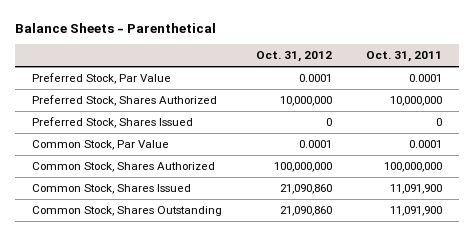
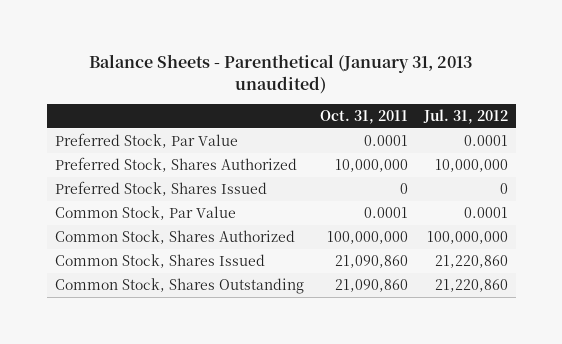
[14,22,216,33] Balance Sheets - Parenthetical -> [89,54,473,95] Balance Sheets - Parenthetical (January 31, 2013 unaudited)
[255,51,332,63] Oct. 31, 2012 -> none
none -> [422,108,508,124] Jul. 31, 2012
[390,184,443,195] 11,091,900 -> [334,254,408,268] 21,090,860
[390,206,443,217] 11,091,900 -> [334,278,408,292] 21,090,860

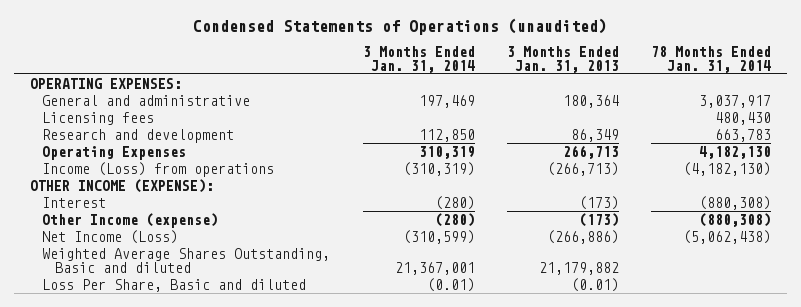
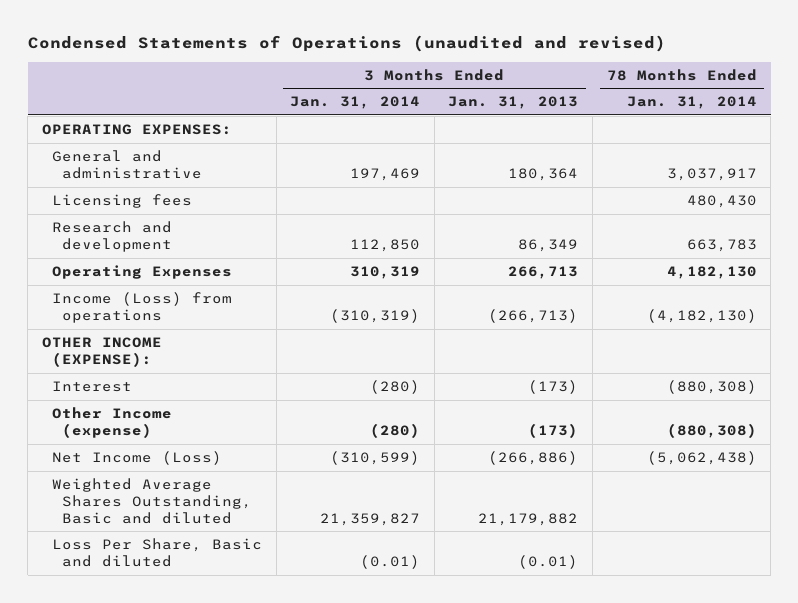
[193,17,608,35] Condensed Statements of Operations (unaudited) -> [27,35,666,53] Condensed Statements of Operations (unaudited and revised)
[394,261,475,275] 21,367,001 -> [320,512,421,526] 21,359,827

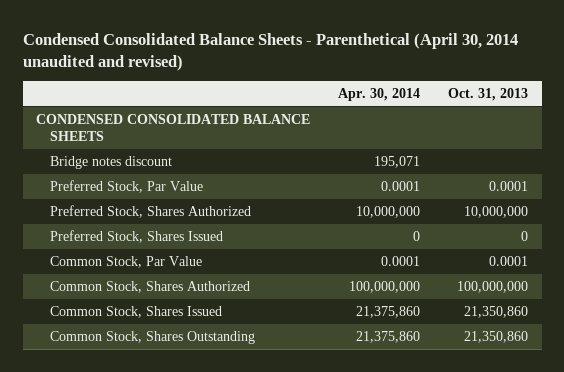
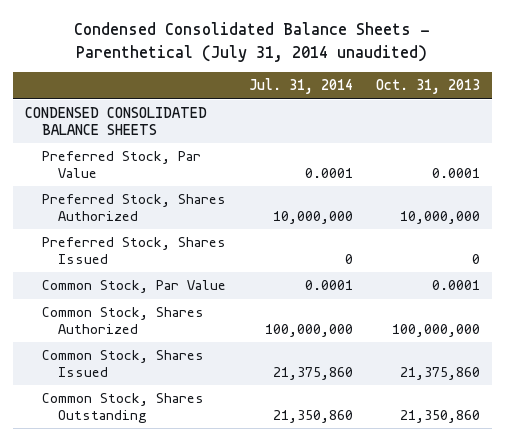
[22,32,518,71] Condensed Consolidated Balance Sheets - Parenthetical (April 30, 2014 unaudited and revised) -> [74,22,431,62] Condensed Consolidated Balance Sheets - Parenthetical (July 31, 2014 unaudited)
[338,87,421,101] Apr. 30, 2014 -> none
none -> [248,78,353,95] Jul. 31, 2014
[50,156,173,170] Bridge notes discount -> none
[463,306,528,319] 21,350,860 -> [400,366,481,380] 21,375,860

